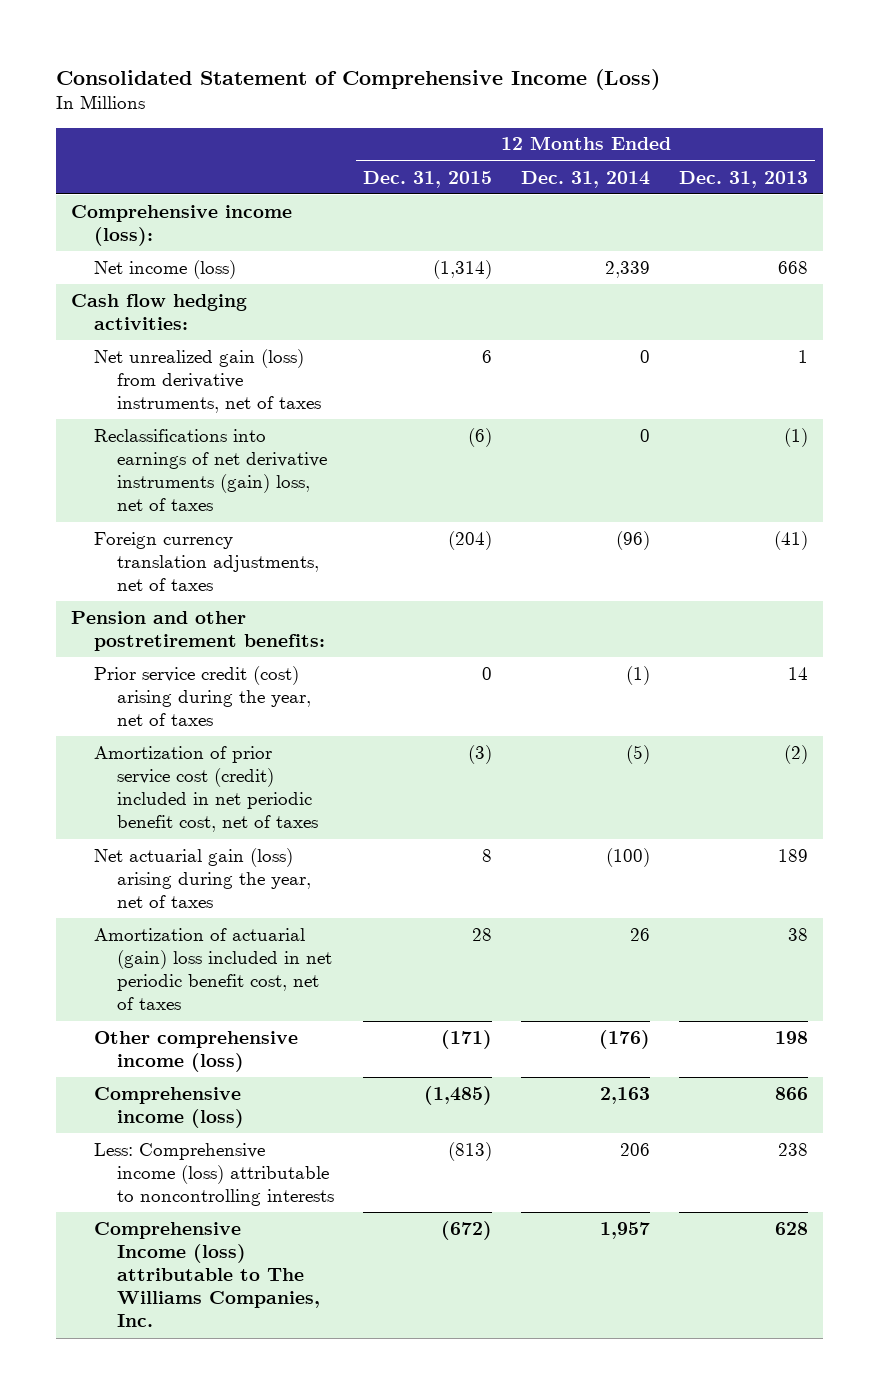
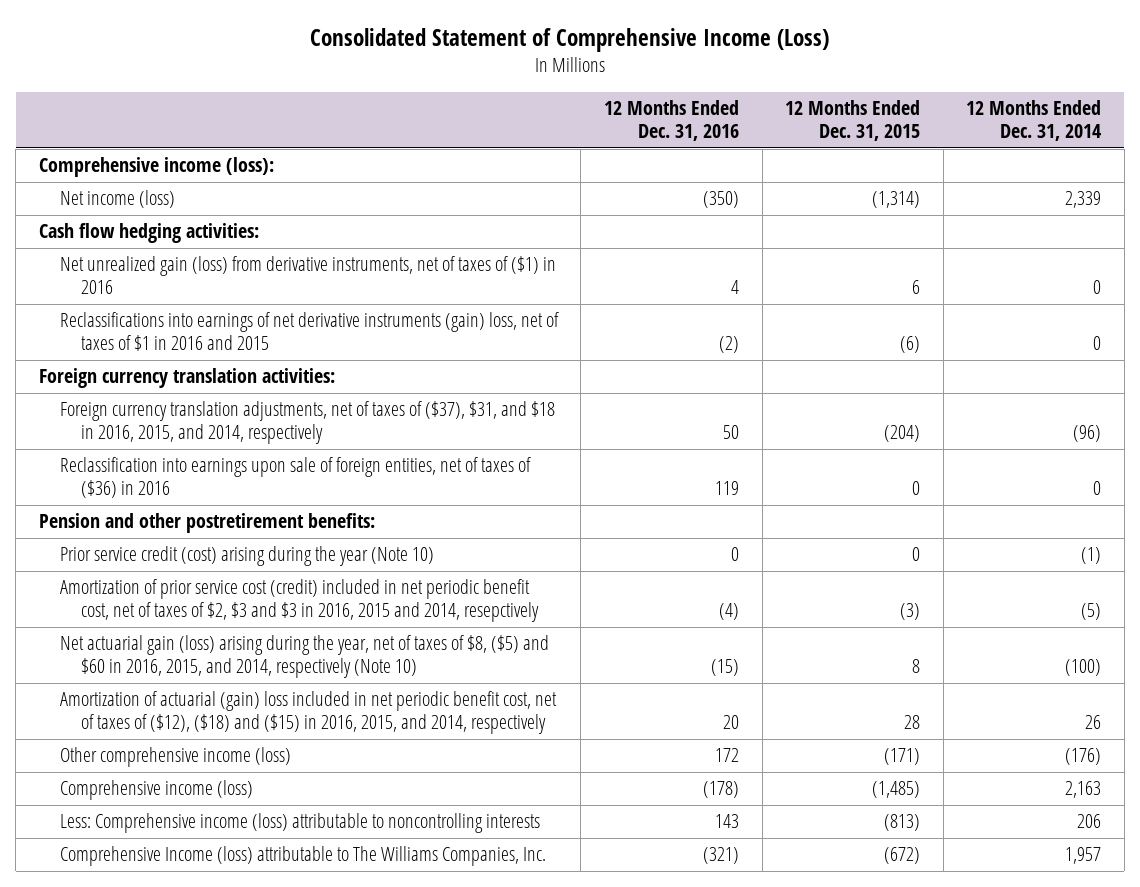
[679,170,809,188] Dec. 31, 2013 -> none
none -> [604,100,740,142] 12 Months Ended Dec. 31, 2016
[93,348,322,414] Net unrealized gain (loss) from derivative instruments, net of taxes -> [59,256,556,295] Net unrealized gain (loss) from derivative instruments, net of taxes of ($1) in 2016
[93,428,328,512] Reclassifications into earnings of net derivative instruments (gain) loss, net of taxes -> [59,312,559,352] Reclassifications into earnings of net derivative instruments (gain) loss, net of taxes of $1 in 2016 and 2015
none -> [38,368,335,389] Foreign currency translation activities:
[93,531,320,592] Foreign currency translation adjustments, net of taxes -> [59,401,555,445] Foreign currency translation adjustments, net of taxes of ($37), $31, and $18 in 2016, 2015, and 2014, respectively
none -> [59,457,531,499] Reclassification into earnings upon sale of foreign entities, net of taxes of ($36) in 2016
[93,665,312,727] Prior service credit (cost) arising during the year, net of taxes -> [59,546,434,567] Prior service credit (cost) arising during the year (Note 10)
[93,745,319,833] Amortization of prior service cost (credit) included in net periodic benefit cost, net of taxes -> [59,579,539,623] Amortization of prior service cost (credit) included in net periodic benefit cost, net of taxes of $2, $3 and $3 in 2016, 2015 and 2014, resepctively
[93,847,312,909] Net actuarial gain (loss) arising during the year, net of taxes -> [59,635,549,679] Net actuarial gain (loss) arising during the year, net of taxes of $8, ($5) and $60 in 2016, 2015, and 2014, respectively (Note 10)
[93,927,333,1011] Amortization of actuarial (gain) loss included in net periodic benefit cost, net of taxes -> [59,691,557,735] Amortization of actuarial (gain) loss included in net periodic benefit cost, net of taxes of ($12), ($18) and ($15) in 2016, 2015, and 2014, respectively

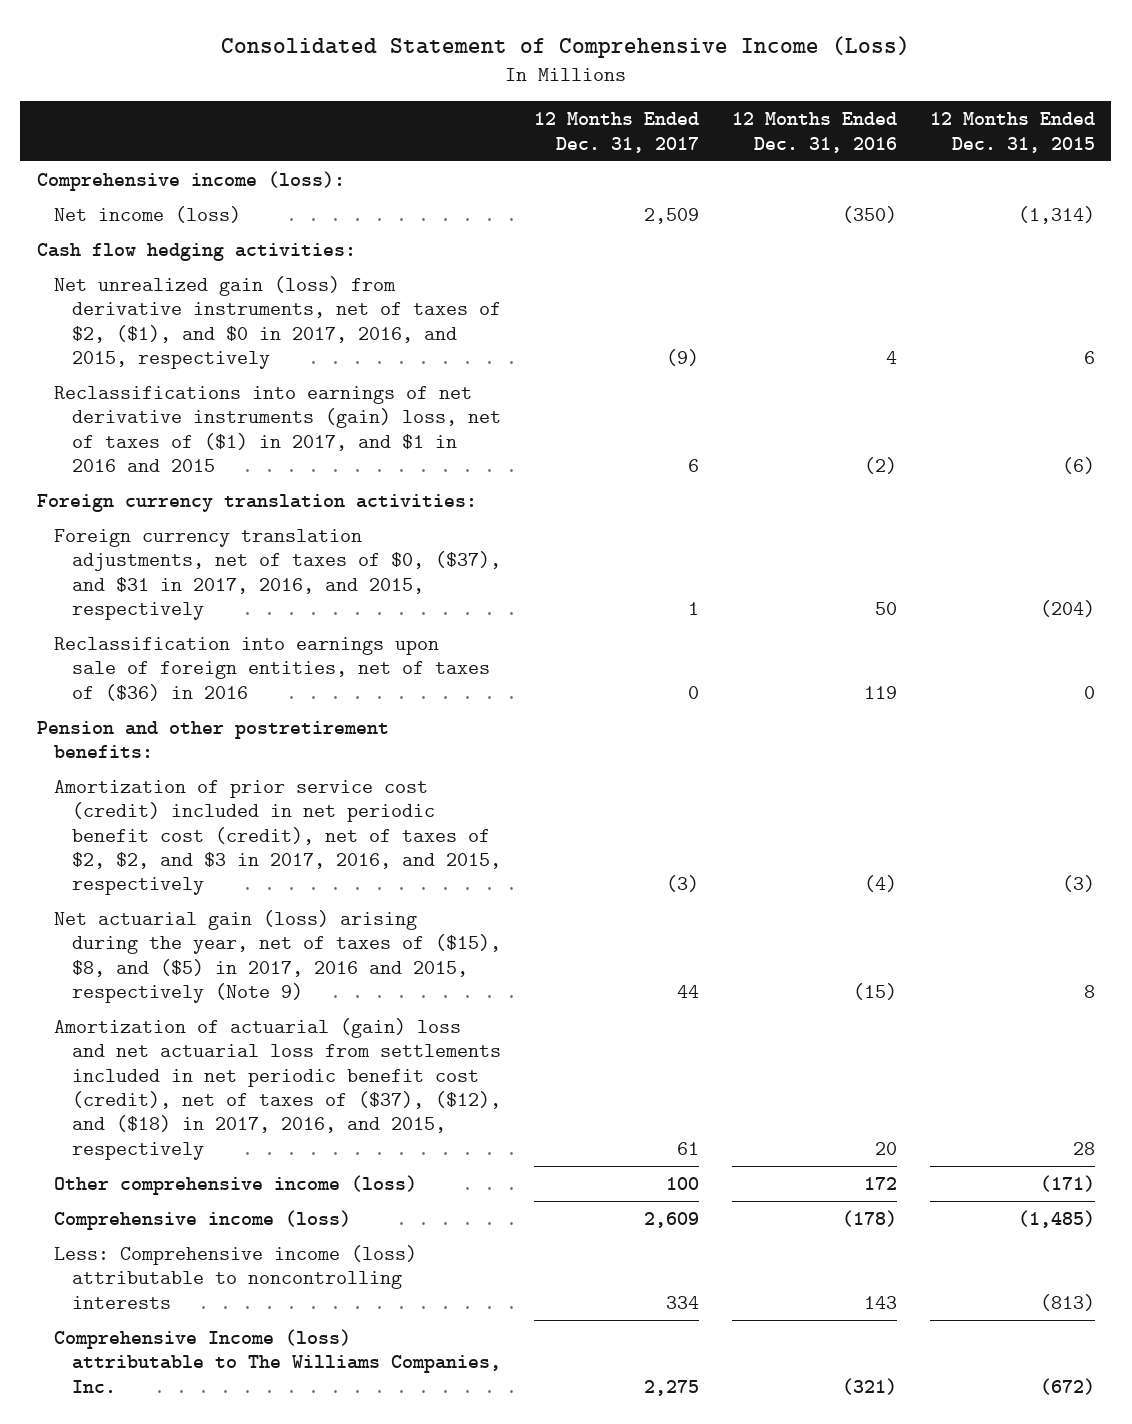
[966,100,1102,142] 12 Months Ended Dec. 31, 2014 -> none
none -> [533,112,699,153] 12 Months Ended Dec. 31, 2017
[59,256,556,295] Net unrealized gain (loss) from derivative instruments, net of taxes of ($1) in 2016 -> [54,275,501,369] Net unrealized gain (loss) from derivative instruments, net of taxes of $2, ($1), and $0 in 2017, 2016, and 2015, respectively
[59,312,559,352] Reclassifications into earnings of net derivative instruments (gain) loss, net of taxes of $1 in 2016 and 2015 -> [54,385,501,472] Reclassifications into earnings of net derivative instruments (gain) loss, net of taxes of ($1) in 2017, and $1 in 2016 and 2015
[59,401,555,445] Foreign currency translation adjustments, net of taxes of ($37), $31, and $18 in 2016, 2015, and 2014, respectively -> [54,528,501,620] Foreign currency translation adjustments, net of taxes of $0, ($37), and $31 in 2017, 2016, and 2015, respectively
[59,546,434,567] Prior service credit (cost) arising during the year (Note 10) -> none
[59,579,539,623] Amortization of prior service cost (credit) included in net periodic benefit cost, net of taxes of $2, $3 and $3 in 2016, 2015 and 2014, resepctively -> [54,779,501,896] Amortization of prior service cost (credit) included in net periodic benefit cost (credit), net of taxes of $2, $2, and $3 in 2017, 2016, and 2015, respectively
[59,635,549,679] Net actuarial gain (loss) arising during the year, net of taxes of $8, ($5) and $60 in 2016, 2015, and 2014, respectively (Note 10) -> [54,909,501,1003] Net actuarial gain (loss) arising during the year, net of taxes of ($15), $8, and ($5) in 2017, 2016 and 2015, respectively (Note 9)
[59,691,557,735] Amortization of actuarial (gain) loss included in net periodic benefit cost, net of taxes of ($12), ($18) and ($15) in 2016, 2015, and 2014, respectively -> [54,1017,501,1160] Amortization of actuarial (gain) loss and net actuarial loss from settlements included in net periodic benefit cost (credit), net of taxes of ($37), ($12), and ($18) in 2017, 2016, and 2015, respectively

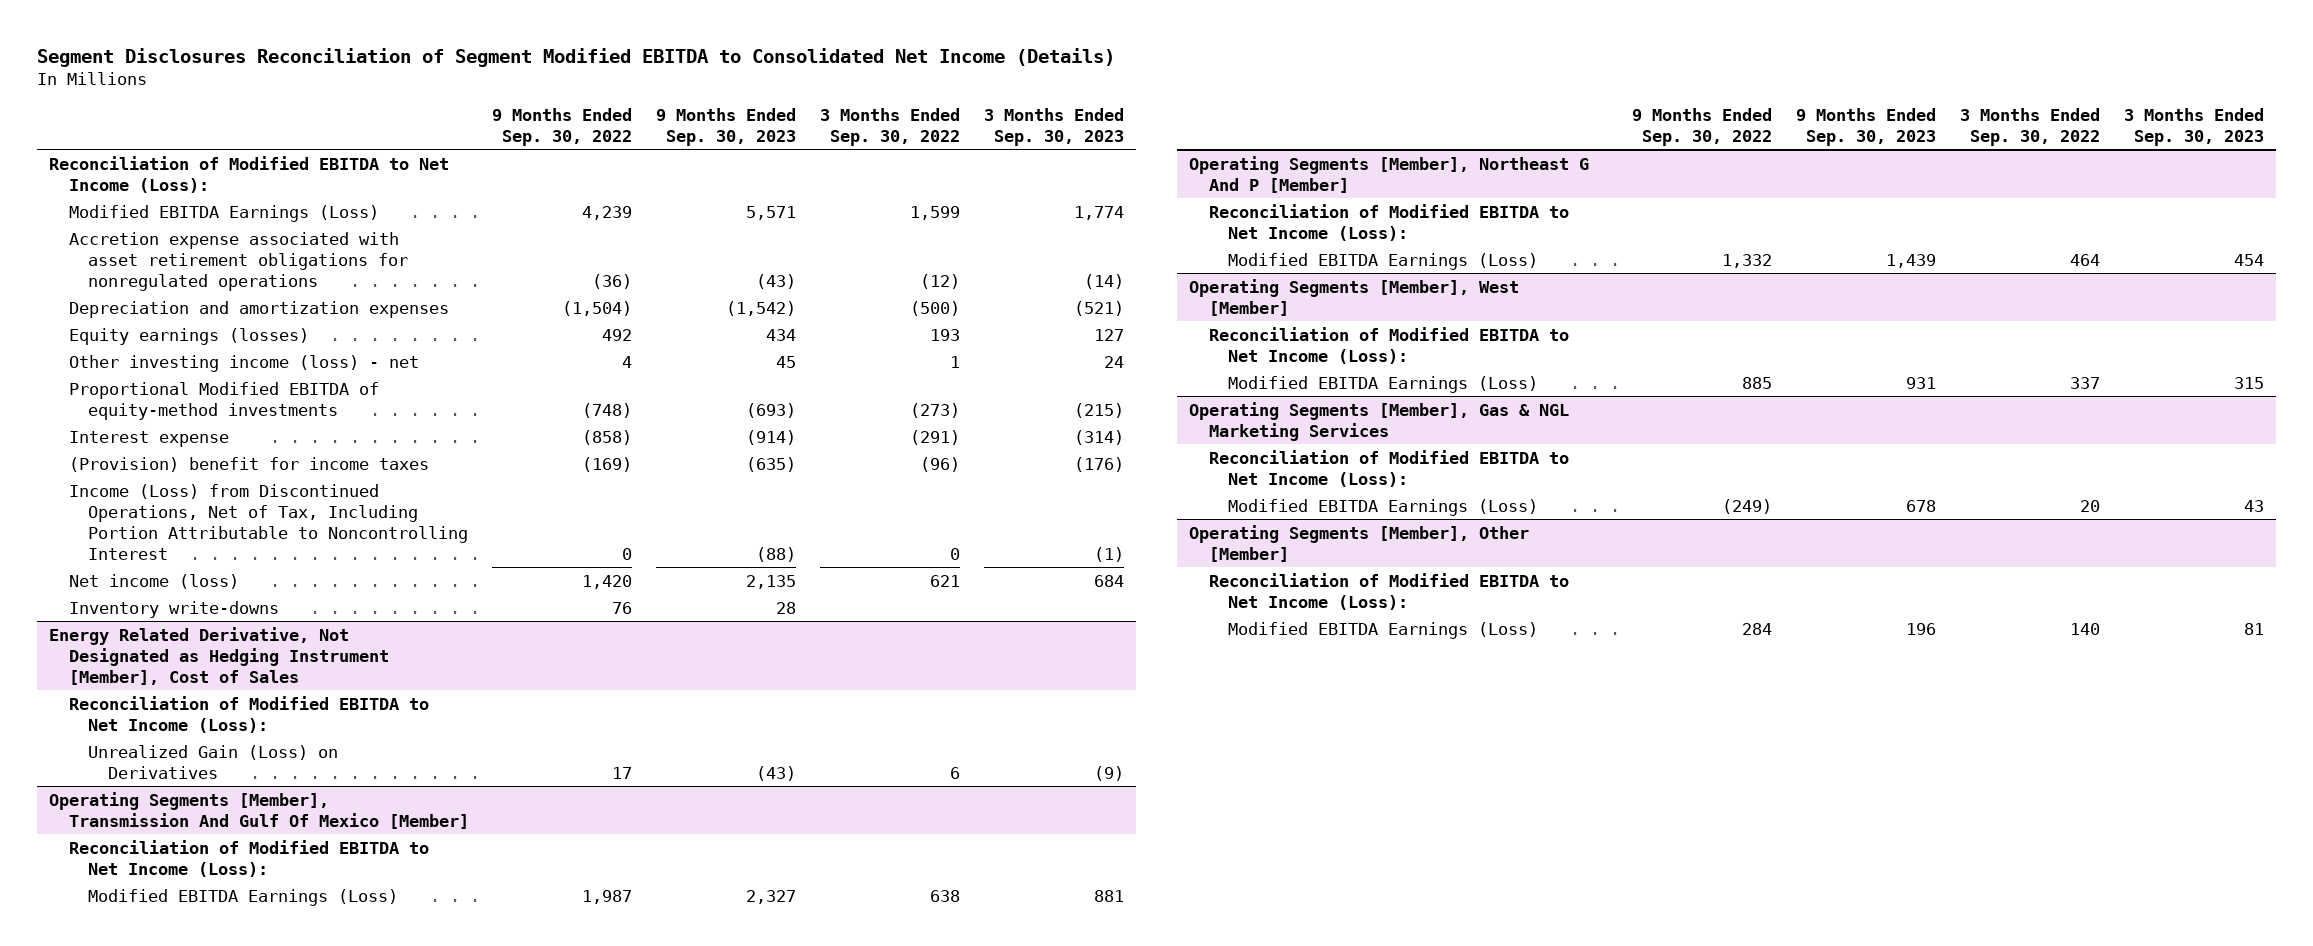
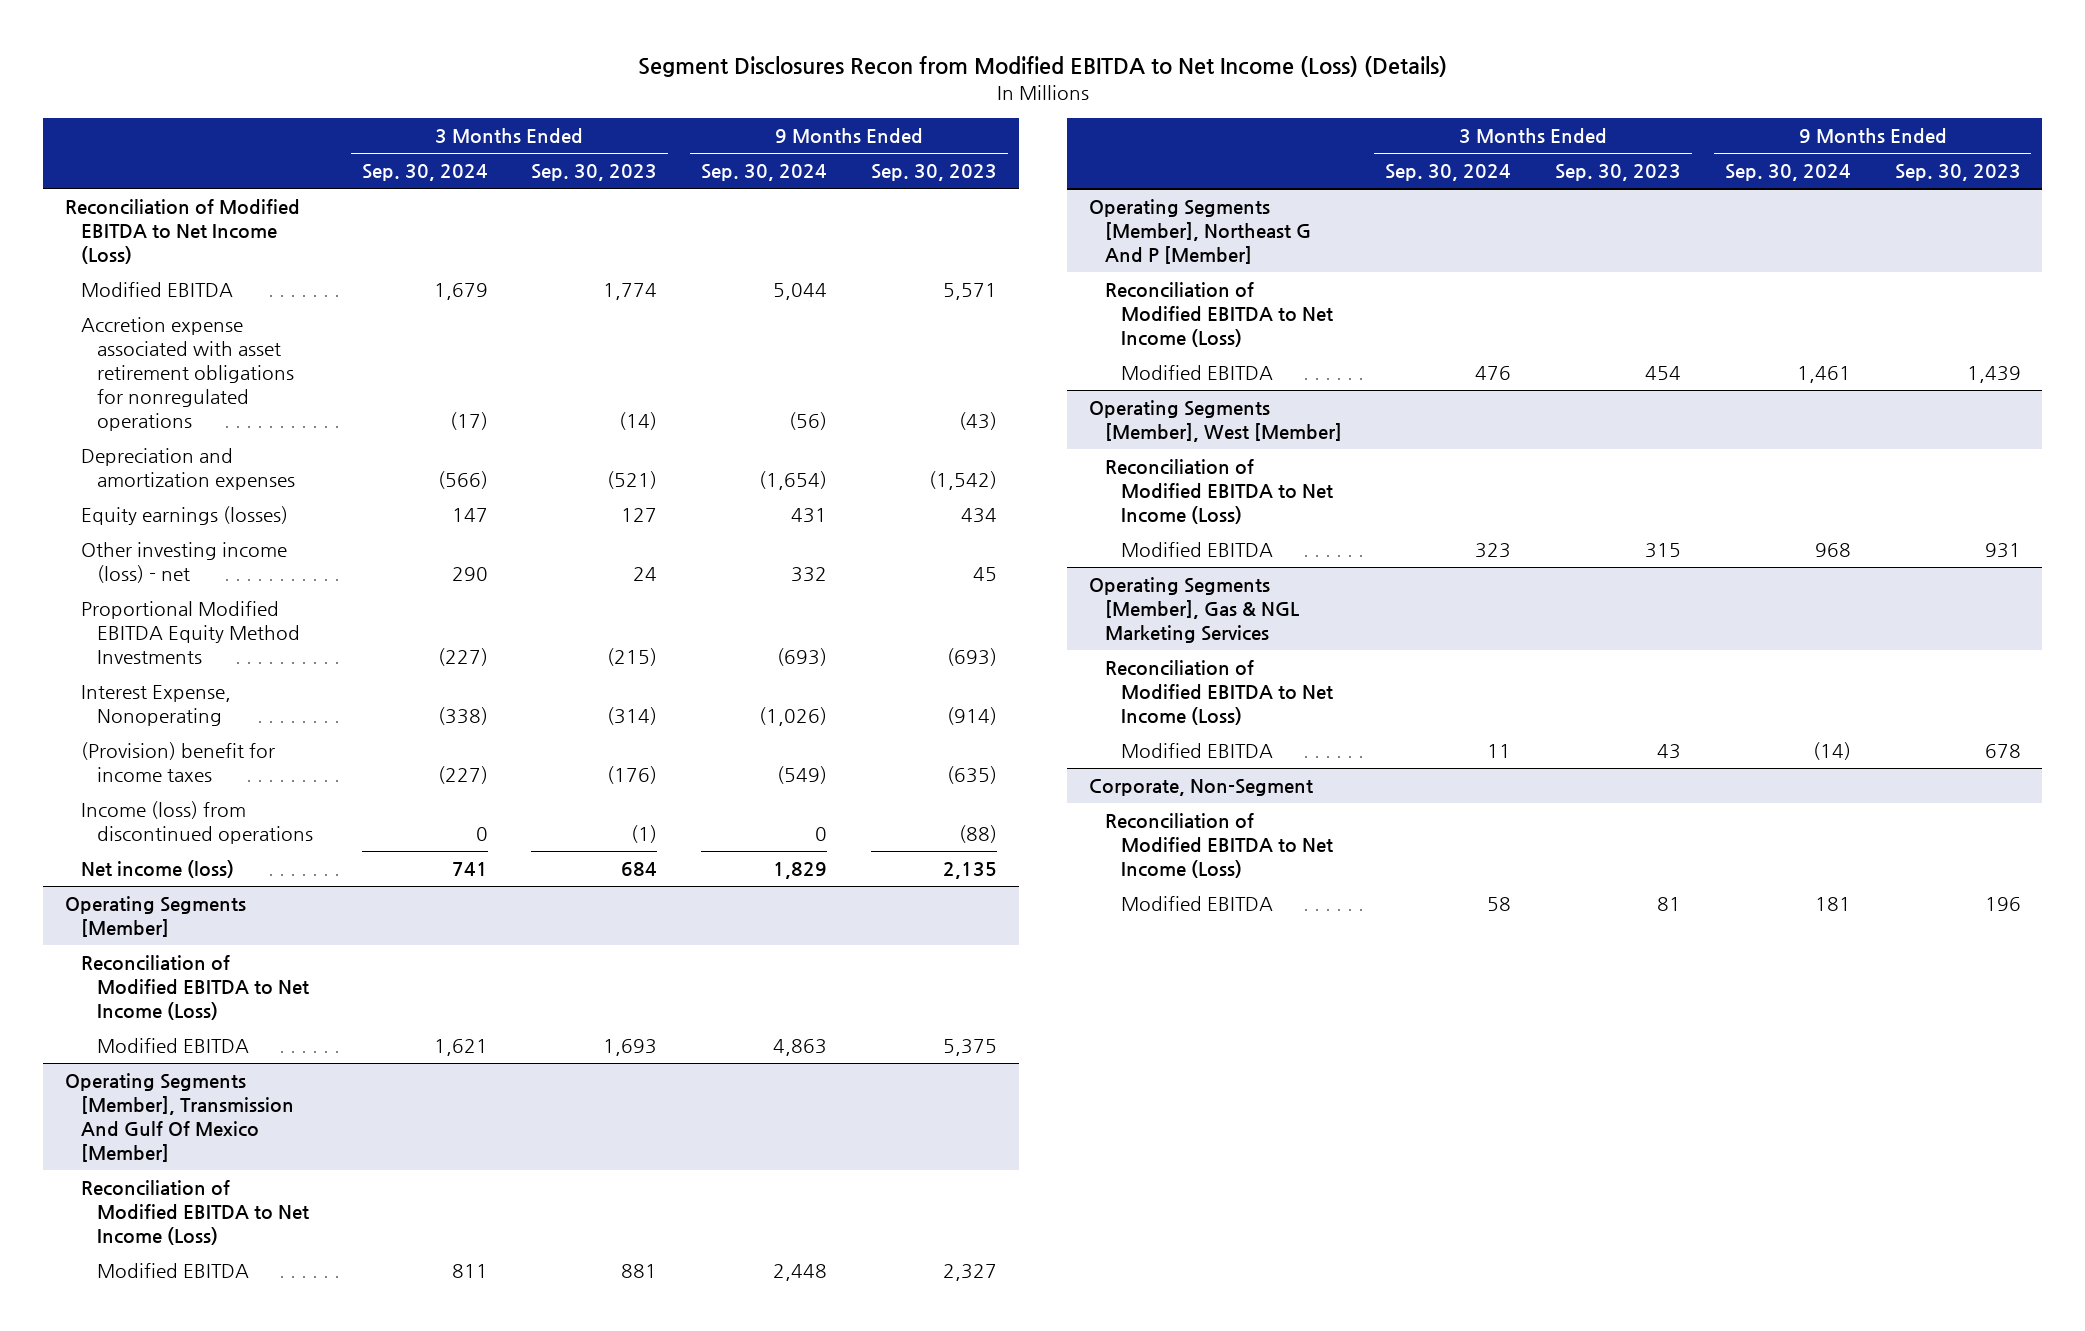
[37,47,1116,67] Segment Disclosures Reconciliation of Segment Modified EBITDA to Consolidated Net Income (Details) -> [637,55,1447,77] Segment Disclosures Recon from Modified EBITDA to Net Income (Loss) (Details)
[492,107,633,146] 9 Months Ended Sep. 30, 2022 -> none
[820,107,961,146] 3 Months Ended Sep. 30, 2022 -> none
none -> [361,164,488,182] Sep. 30, 2024
none -> [701,164,828,182] Sep. 30, 2024
[48,155,449,193] Reconciliation of Modified EBITDA to Net Income (Loss): -> [64,199,300,265] Reconciliation of Modified EBITDA to Net Income (Loss)
[68,204,379,222] Modified EBITDA Earnings (Loss) -> [80,282,233,298] Modified EBITDA
[68,381,379,420] Proportional Modified EBITDA of equity-method investments -> [80,601,300,665] Proportional Modified EBITDA Equity Method Investments
[68,430,229,447] Interest expense -> [80,685,231,727] Interest Expense, Nonoperating
[68,483,469,560] Income (Loss) from Discontinued Operations, Net of Tax, Including Portion Attributable to Noncontrolling Interest -> [80,801,313,845] Income (loss) from discontinued operations
[68,600,279,618] Inventory write-downs -> none
[48,626,389,685] Energy Related Derivative, Not Designated as Hedging Instrument [Member], Cost of Sales -> none
[88,744,339,779] Unrealized Gain (Loss) on Derivatives -> none
none -> [64,896,246,938] Operating Segments [Member]
[68,695,429,733] Reconciliation of Modified EBITDA to Net Income (Loss): -> [80,955,309,1021] Reconciliation of Modified EBITDA to Net Income (Loss)
none -> [96,1038,249,1054] Modified EBITDA
[68,839,429,877] Reconciliation of Modified EBITDA to Net Income (Loss): -> [80,1180,309,1246] Reconciliation of Modified EBITDA to Net Income (Loss)
[88,888,399,906] Modified EBITDA Earnings (Loss) -> [96,1263,249,1279] Modified EBITDA
[1208,203,1569,241] Reconciliation of Modified EBITDA to Net Income (Loss): -> [1104,282,1333,348] Reconciliation of Modified EBITDA to Net Income (Loss)
[1228,252,1539,270] Modified EBITDA Earnings (Loss) -> [1120,365,1273,381] Modified EBITDA
[1208,326,1569,364] Reconciliation of Modified EBITDA to Net Income (Loss): -> [1104,459,1333,525] Reconciliation of Modified EBITDA to Net Income (Loss)
[1228,375,1539,393] Modified EBITDA Earnings (Loss) -> [1120,542,1273,558] Modified EBITDA
[1188,524,1529,562] Operating Segments [Member], Other [Member] -> none
[1208,449,1569,487] Reconciliation of Modified EBITDA to Net Income (Loss): -> [1104,660,1333,726] Reconciliation of Modified EBITDA to Net Income (Loss)
[1228,498,1539,516] Modified EBITDA Earnings (Loss) -> [1120,743,1273,759] Modified EBITDA
none -> [1088,779,1313,797] Corporate, Non-Segment
[1208,572,1569,610] Reconciliation of Modified EBITDA to Net Income (Loss): -> [1104,813,1333,879] Reconciliation of Modified EBITDA to Net Income (Loss)
[1228,621,1539,639] Modified EBITDA Earnings (Loss) -> [1120,896,1273,912] Modified EBITDA

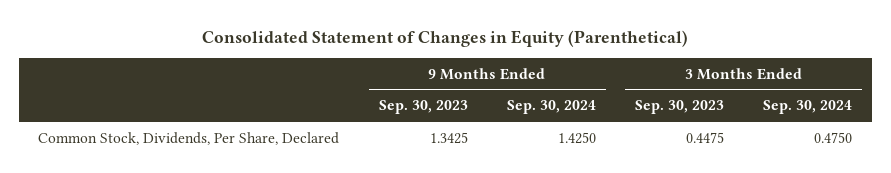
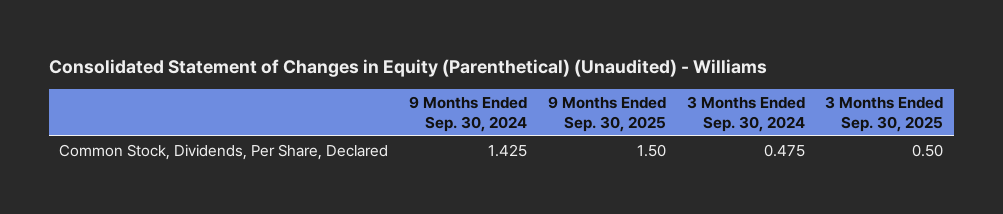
[202,29,689,47] Consolidated Statement of Changes in Equity (Parenthetical) -> [48,59,767,78] Consolidated Statement of Changes in Equity (Parenthetical) (Unaudited) - Williams
[378,100,468,115] Sep. 30, 2023 -> none
[634,100,724,115] Sep. 30, 2023 -> none
none -> [547,96,666,132] 9 Months Ended Sep. 30, 2025
none -> [825,96,944,132] 3 Months Ended Sep. 30, 2025
[557,131,596,144] 1.4250 -> [488,144,528,158] 1.425
[814,131,853,143] 0.4750 -> [763,144,805,158] 0.475

